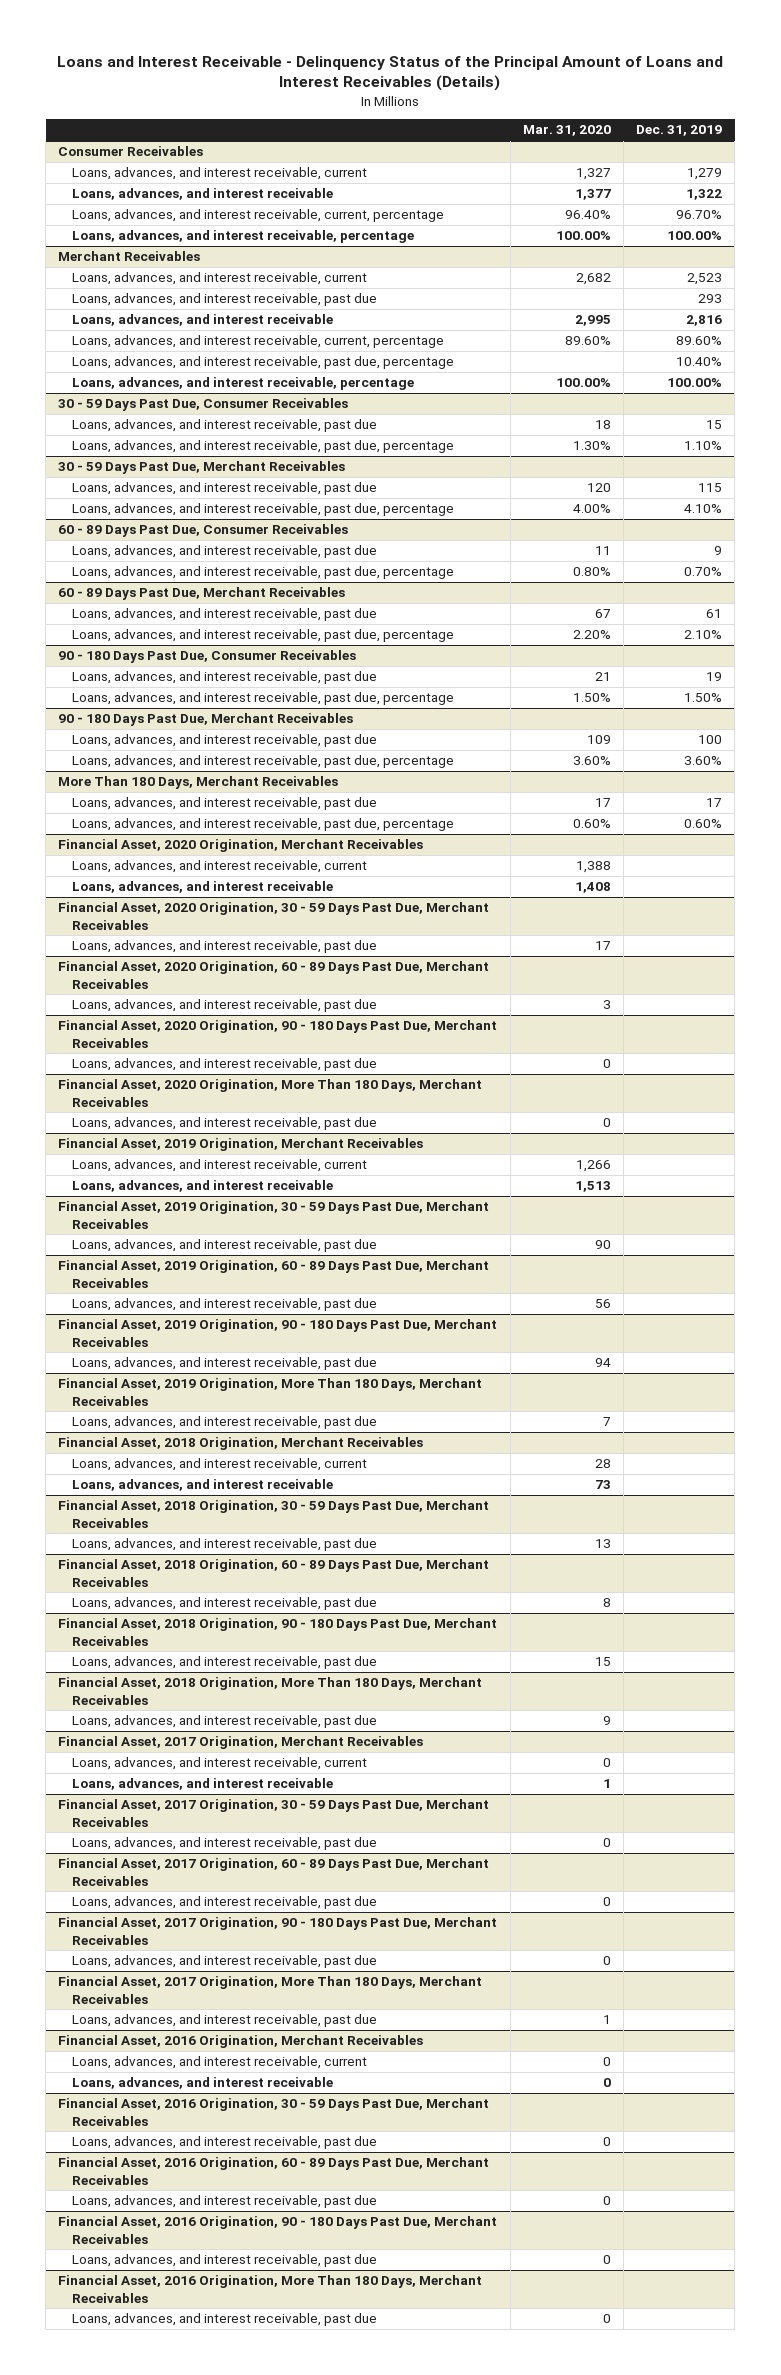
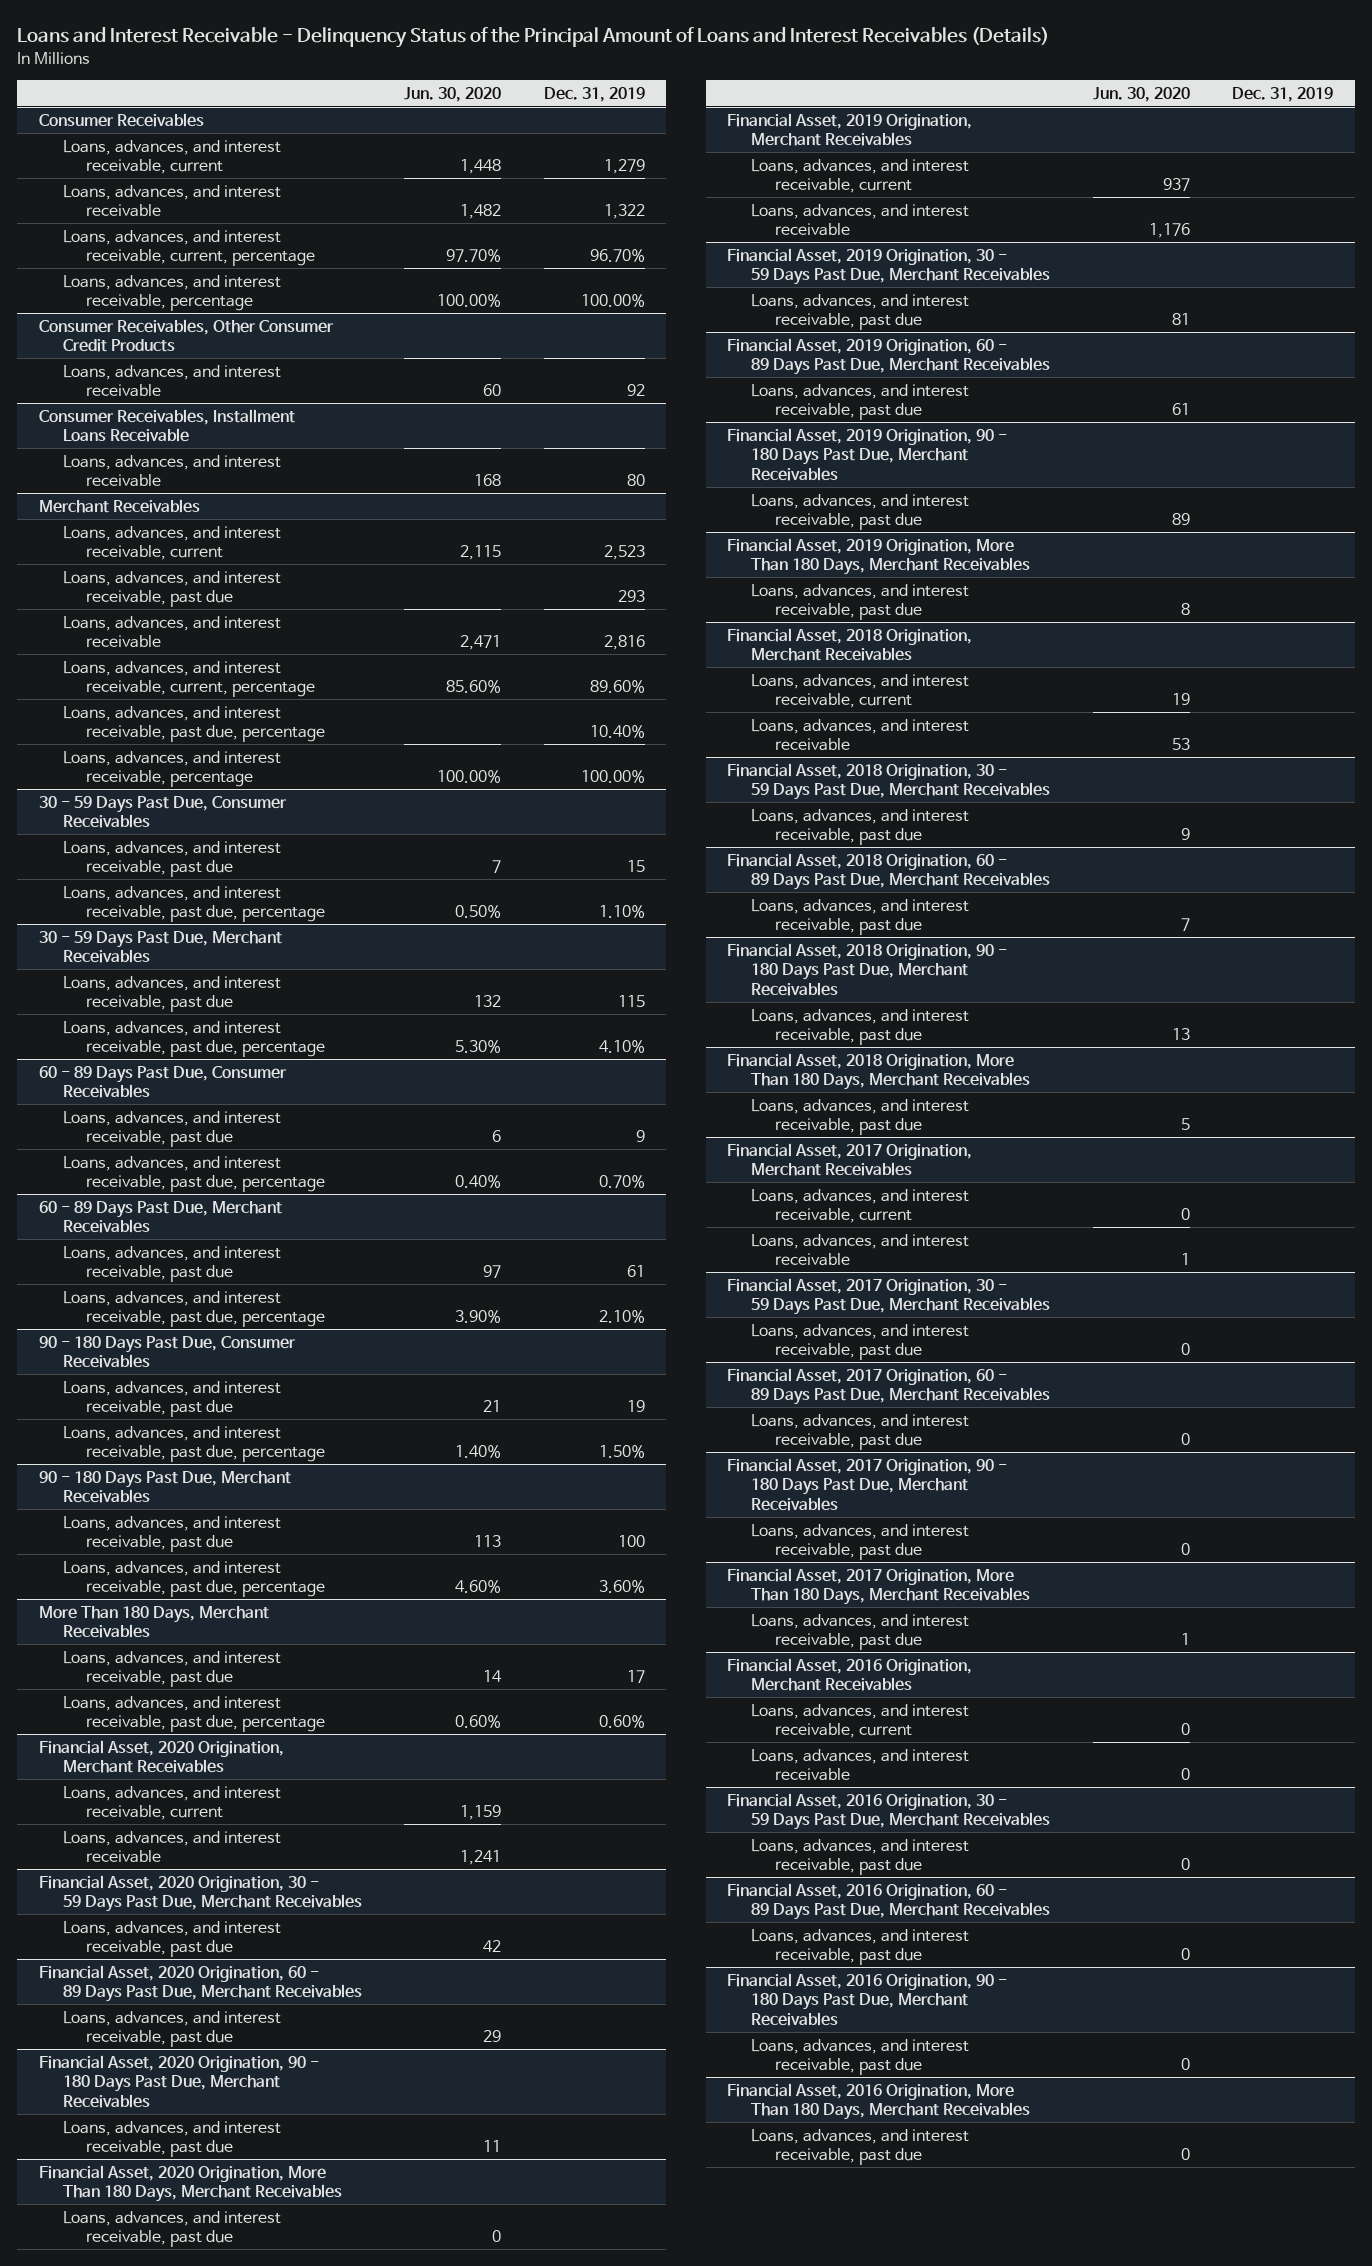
[522,125,611,137] Mar. 31, 2020 -> none
none -> [404,86,502,102] Jun. 30, 2020
none -> [38,318,334,353] Consumer Receivables, Other Consumer Credit Products
none -> [62,364,281,398] Loans, advances, and interest receivable
none -> [38,408,295,443] Consumer Receivables, Installment Loans Receivable
none -> [62,454,281,488] Loans, advances, and interest receivable

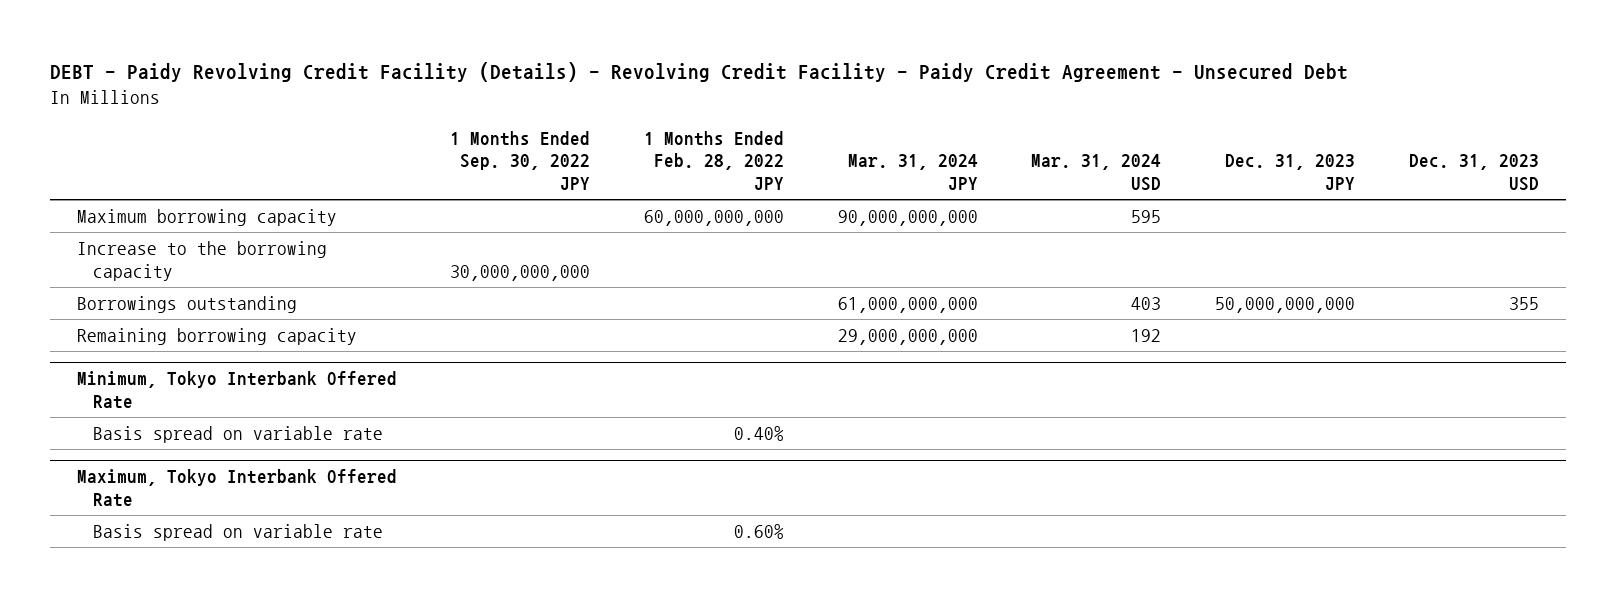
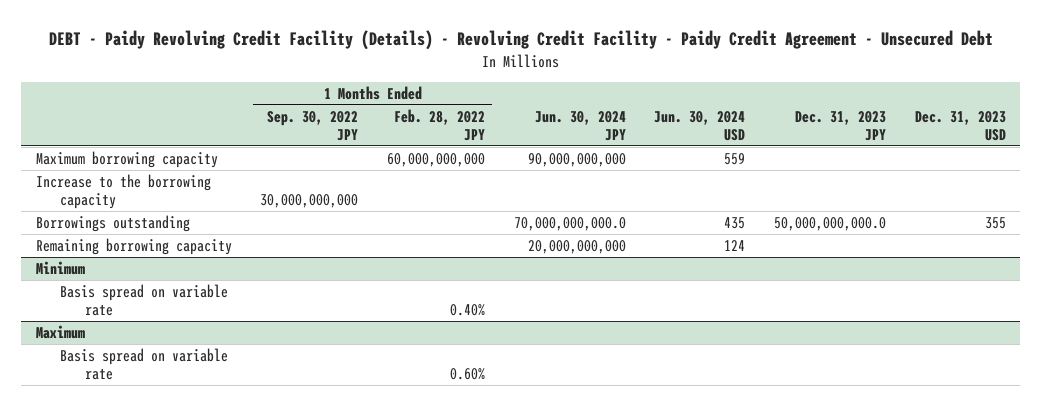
[847,154,978,190] Mar. 31, 2024 JPY -> none
[1031,154,1162,191] Mar. 31, 2024 USD -> none
none -> [534,110,626,142] Jun. 30, 2024 JPY
none -> [654,110,746,142] Jun. 30, 2024 USD
[1215,297,1356,314] 50,000,000,000 -> [774,216,887,231] 50,000,000,000.0
[76,371,397,409] Minimum, Tokyo Interbank Offered Rate -> [35,260,85,275] Minimum
[76,469,397,507] Maximum, Tokyo Interbank Offered Rate -> [35,324,85,339] Maximum

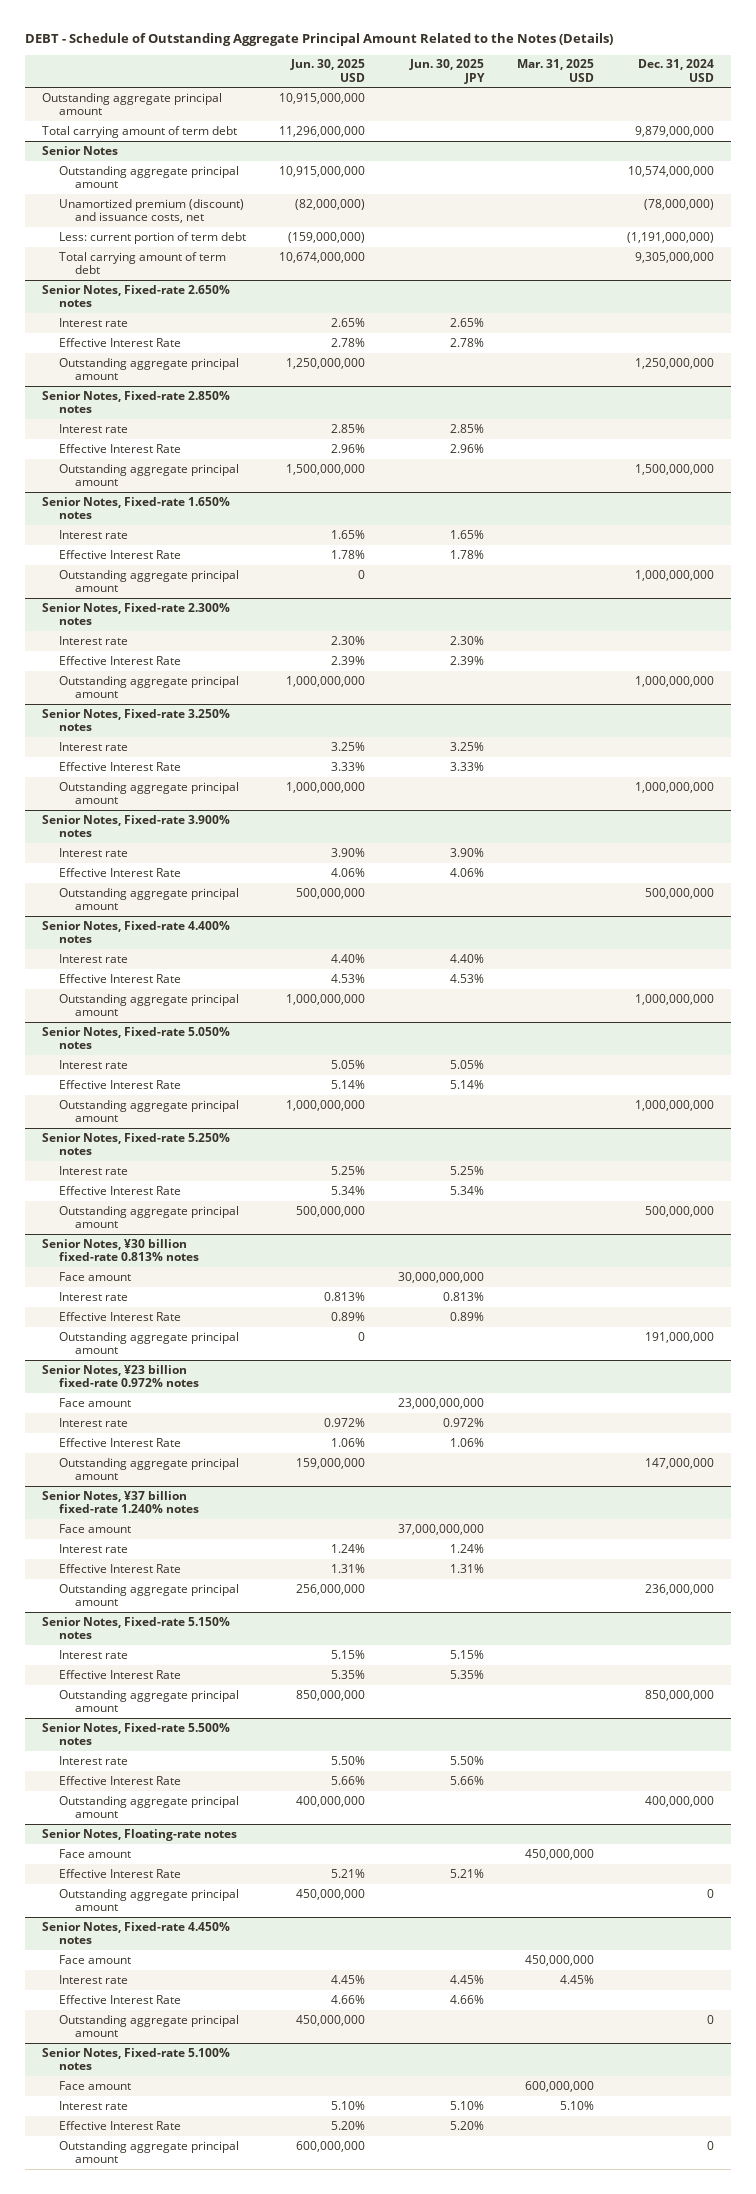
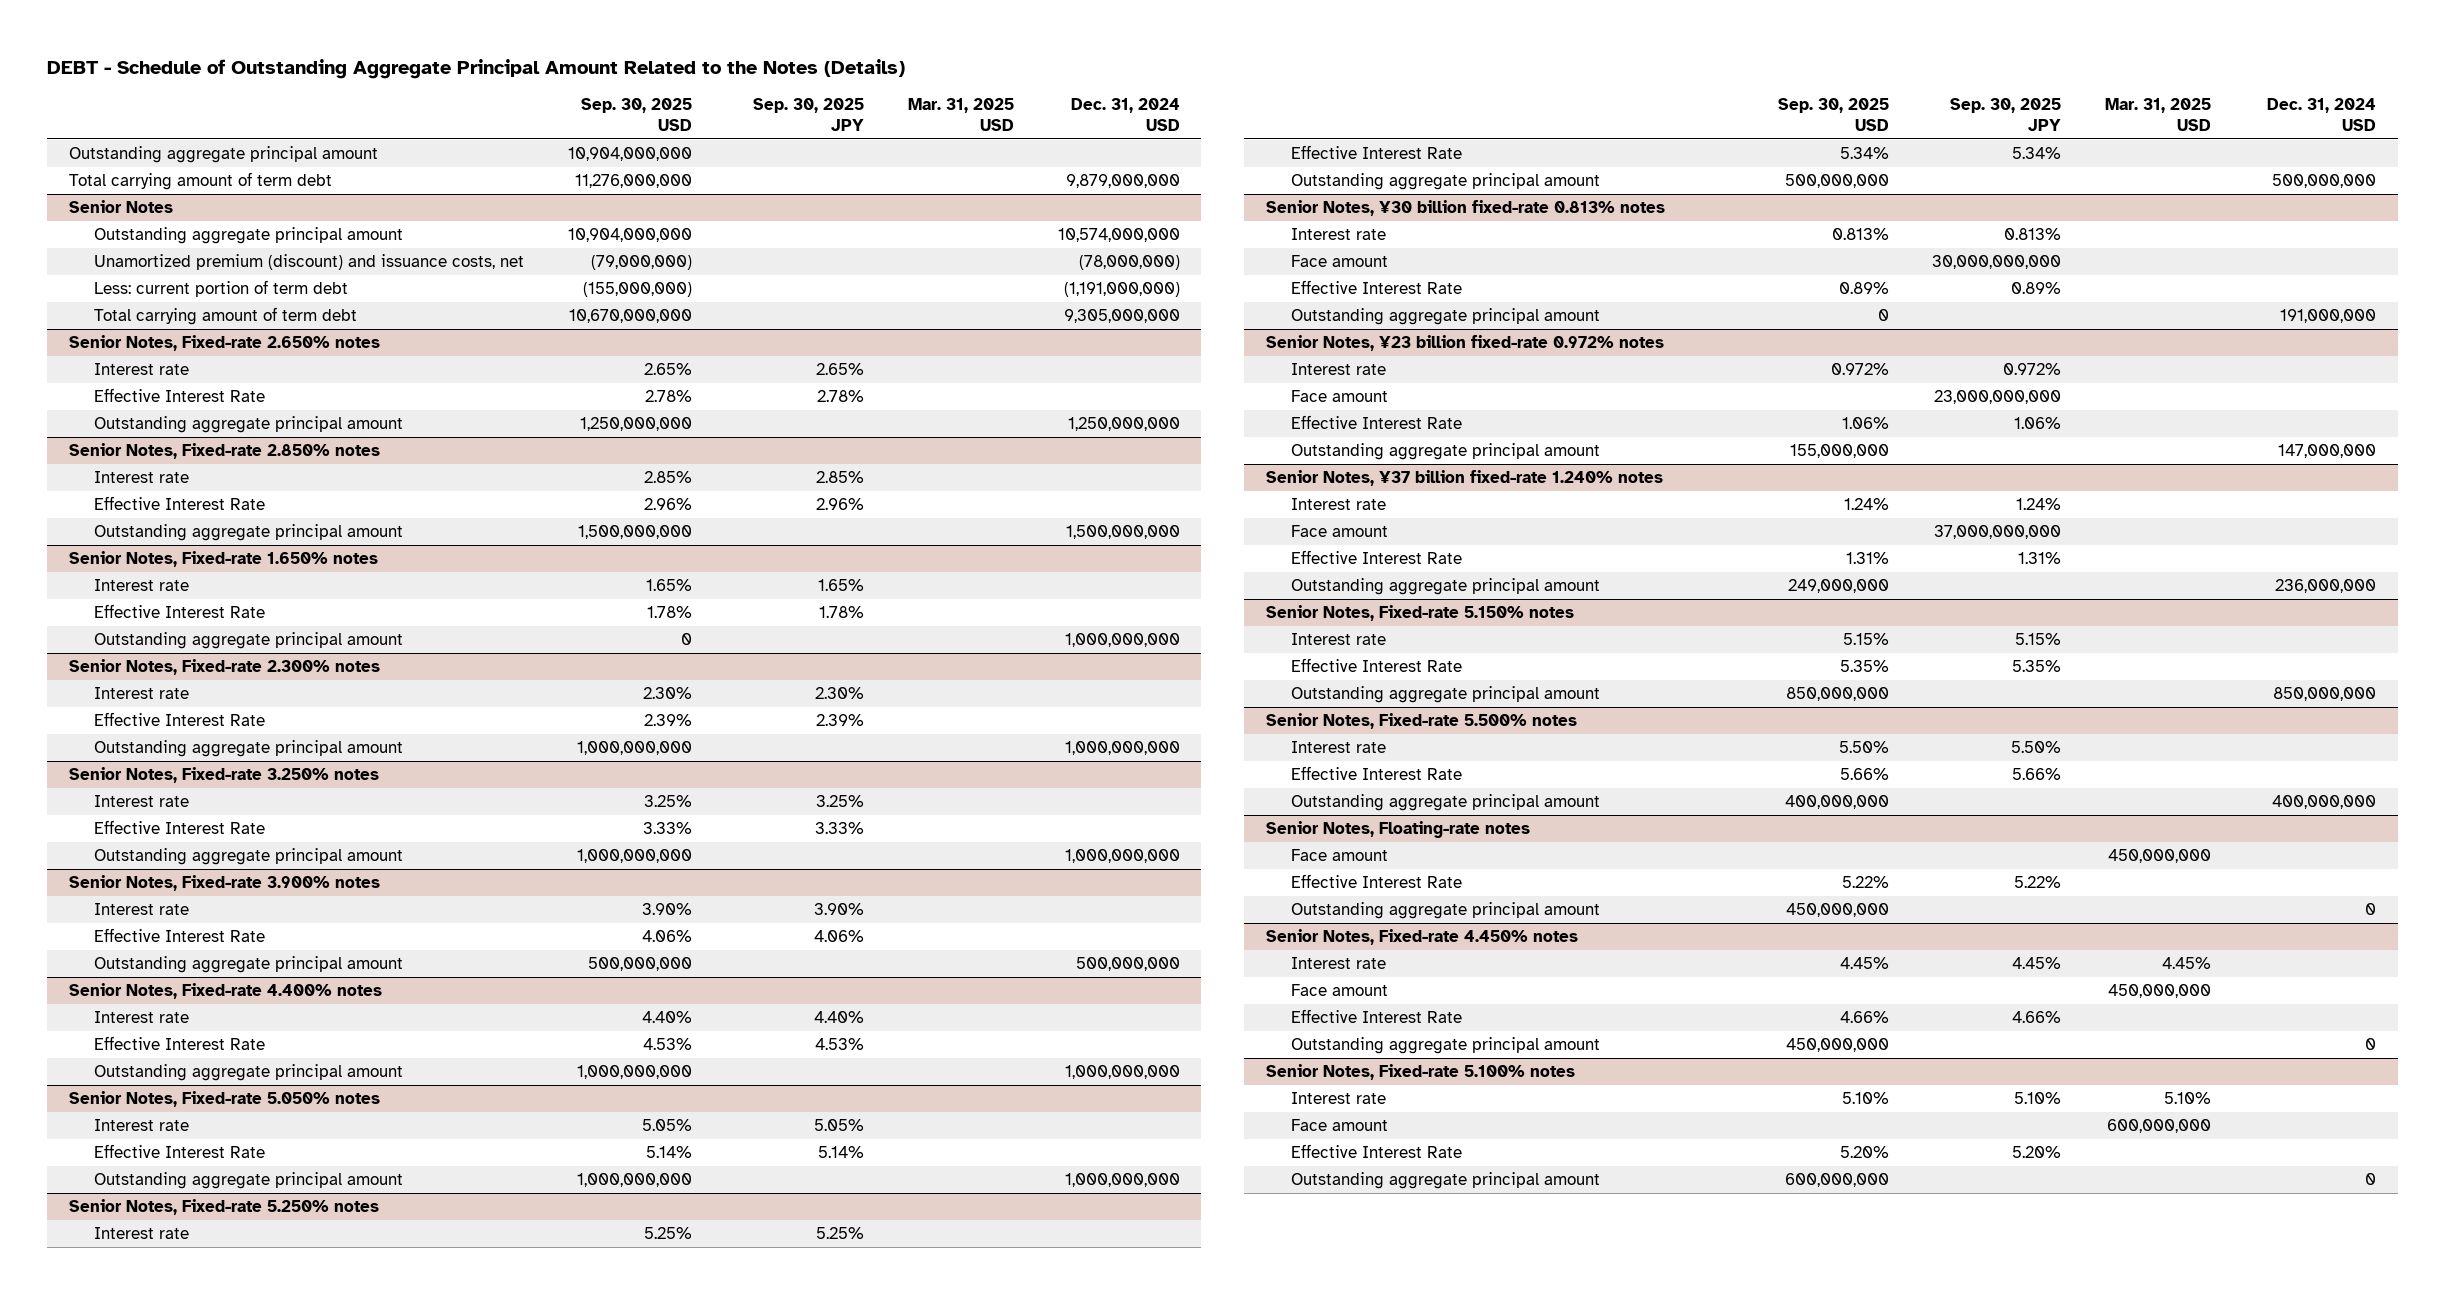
[289,59,365,82] Jun. 30, 2025 USD -> none
[408,59,485,84] Jun. 30, 2025 JPY -> none
none -> [580,98,692,132] Sep. 30, 2025 USD
none -> [753,98,865,132] Sep. 30, 2025 JPY
[58,1271,131,1281] Face amount -> [1290,255,1388,268] Face amount
[58,1397,131,1407] Face amount -> [1290,390,1388,403] Face amount
[58,1523,131,1533] Face amount -> [1290,525,1388,538] Face amount
[58,1954,131,1964] Face amount -> [1290,984,1388,997] Face amount
[58,2080,131,2090] Face amount -> [1290,1119,1388,1132] Face amount

